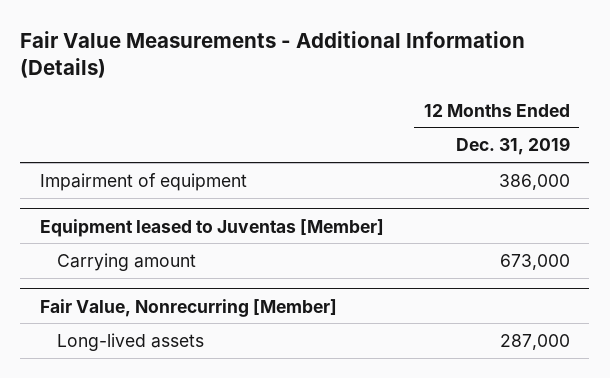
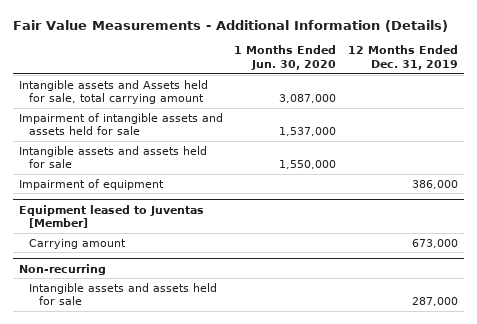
none -> [234,45,337,70] 1 Months Ended Jun. 30, 2020
none -> [18,79,208,105] Intangible assets and Assets held for sale, total carrying amount
none -> [18,112,223,136] Impairment of intangible assets and assets held for sale
none -> [18,145,207,169] Intangible assets and assets held for sale
[40,298,338,317] Fair Value, Nonrecurring [Member] -> [18,263,106,275] Non-recurring
[56,332,204,351] Long-lived assets -> [28,282,217,306] Intangible assets and assets held for sale

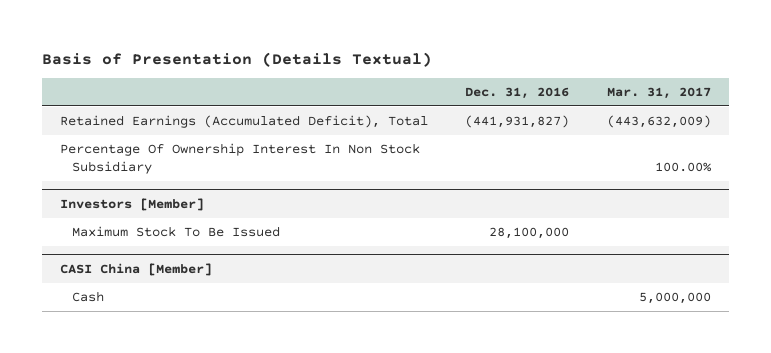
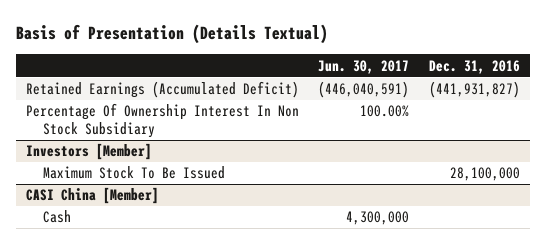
[606,87,711,100] Mar. 31, 2017 -> none
none -> [318,59,410,74] Jun. 30, 2017
[60,115,429,129] Retained Earnings (Accumulated Deficit), Total -> [25,81,299,99] Retained Earnings (Accumulated Deficit)

